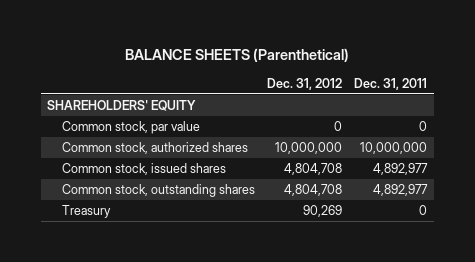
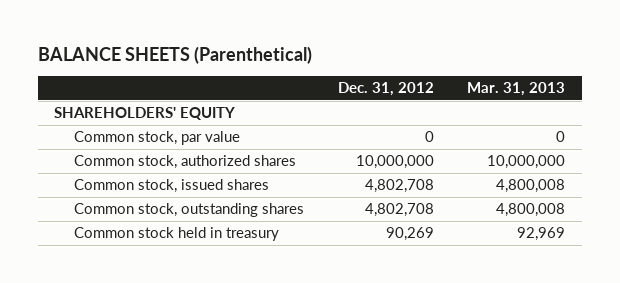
[354,77,428,90] Dec. 31, 2011 -> none
none -> [467,82,566,97] Mar. 31, 2013
[284,162,343,175] 4,804,708 -> [364,179,434,194] 4,802,708
[284,183,343,196] 4,804,708 -> [364,203,434,218] 4,802,708
[61,204,111,218] Treasury -> [74,227,280,242] Common stock held in treasury

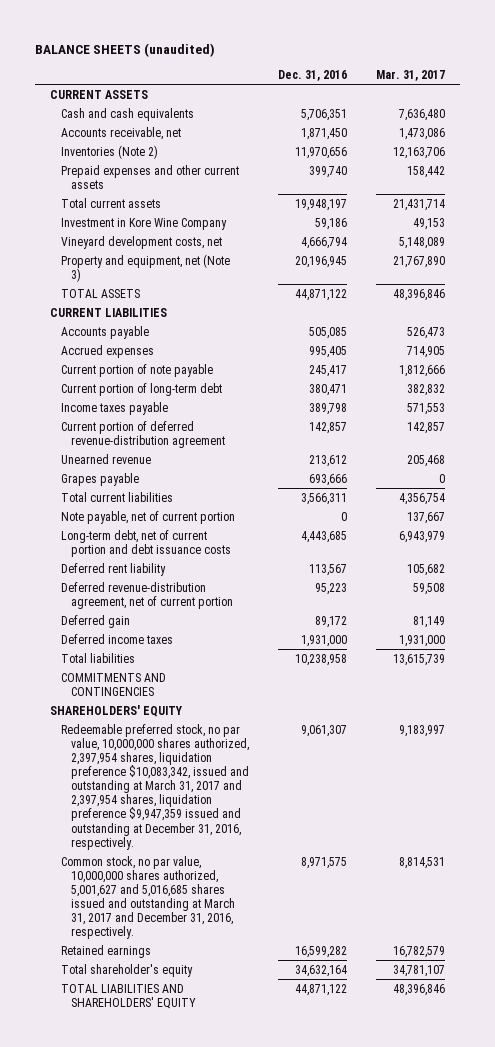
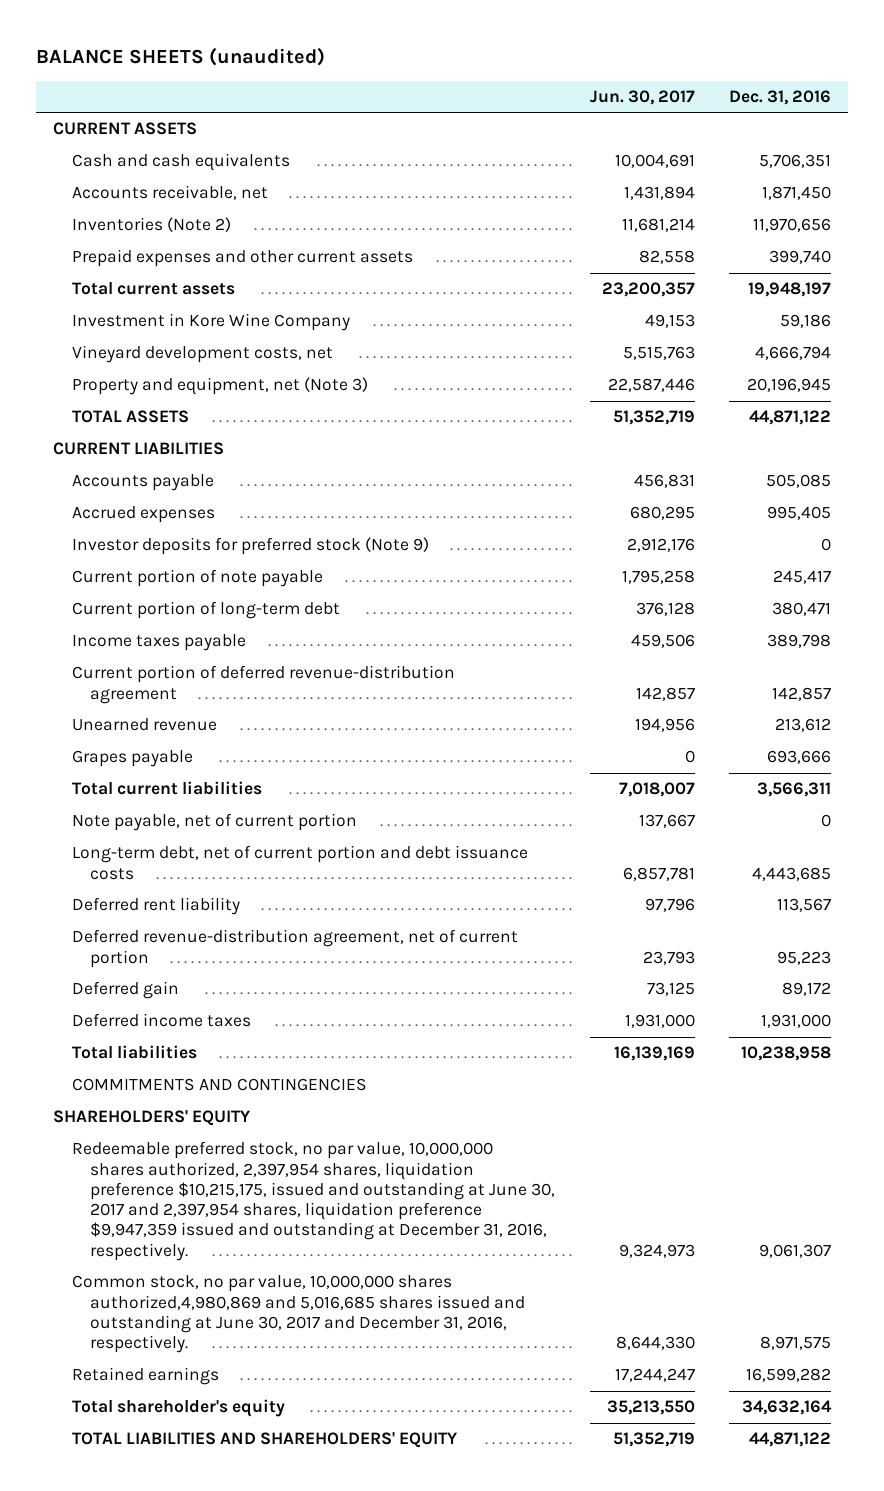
[376,70,446,82] Mar. 31, 2017 -> none
none -> [589,89,695,105] Jun. 30, 2017
none -> [71,537,429,556] Investor deposits for preferred stock (Note 9)
[60,723,250,850] Redeemable preferred stock, no par value, 10,000,000 shares authorized, 2,397,954 shares, liquidation preference $10,083,342, issued and outstanding at March 31, 2017 and 2,397,954 shares, liquidation preference $9,947,359 issued and outstanding at December 31, 2016, respectively. -> [71,1141,556,1261] Redeemable preferred stock, no par value, 10,000,000 shares authorized, 2,397,954 shares, liquidation preference $10,215,175, issued and outstanding at June 30, 2017 and 2,397,954 shares, liquidation preference $9,947,359 issued and outstanding at December 31, 2016, respectively.
[60,855,236,940] Common stock, no par value, 10,000,000 shares authorized, 5,001,627 and 5,016,685 shares issued and outstanding at March 31, 2017 and December 31, 2016, respectively. -> [71,1275,526,1354] Common stock, no par value, 10,000,000 shares authorized,4,980,869 and 5,016,685 shares issued and outstanding at June 30, 2017 and December 31, 2016, respectively.

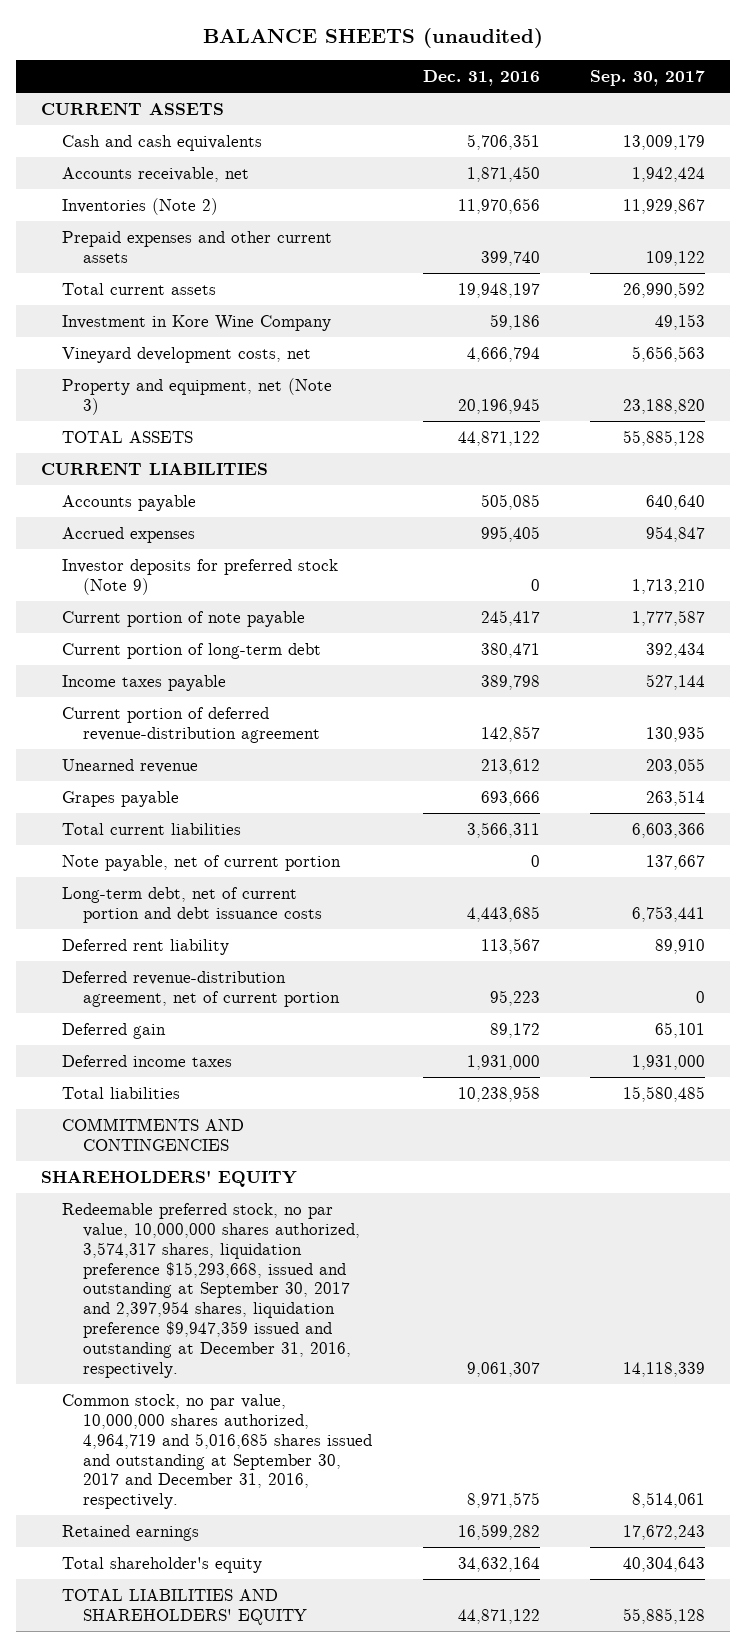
[589,89,695,105] Jun. 30, 2017 -> none
none -> [589,69,705,86] Sep. 30, 2017
[71,1141,556,1261] Redeemable preferred stock, no par value, 10,000,000 shares authorized, 2,397,954 shares, liquidation preference $10,215,175, issued and outstanding at June 30, 2017 and 2,397,954 shares, liquidation preference $9,947,359 issued and outstanding at December 31, 2016, respectively. -> [62,1203,361,1378] Redeemable preferred stock, no par value, 10,000,000 shares authorized, 3,574,317 shares, liquidation preference $15,293,668, issued and outstanding at September 30, 2017 and 2,397,954 shares, liquidation preference $9,947,359 issued and outstanding at December 31, 2016, respectively.
[71,1275,526,1354] Common stock, no par value, 10,000,000 shares authorized,4,980,869 and 5,016,685 shares issued and outstanding at June 30, 2017 and December 31, 2016, respectively. -> [62,1394,373,1510] Common stock, no par value, 10,000,000 shares authorized, 4,964,719 and 5,016,685 shares issued and outstanding at September 30, 2017 and December 31, 2016, respectively.

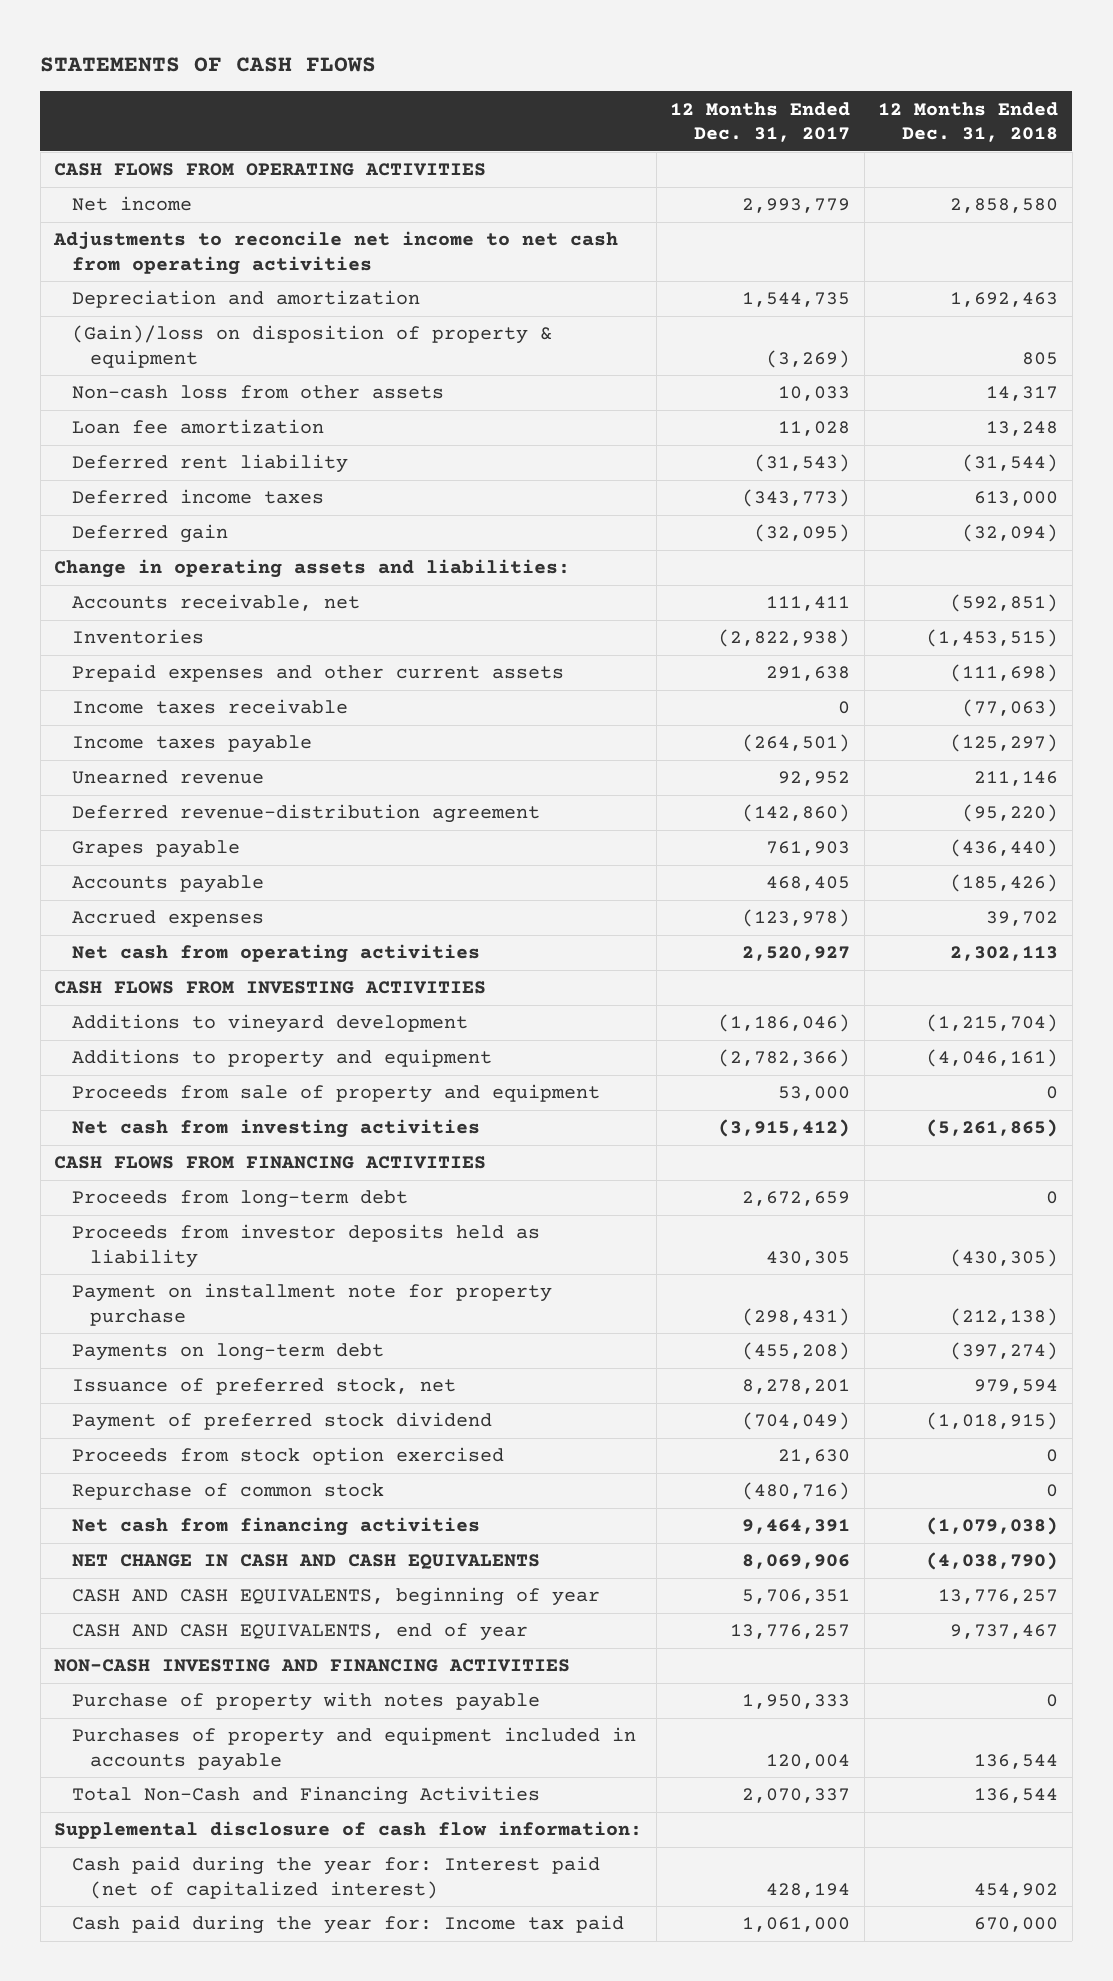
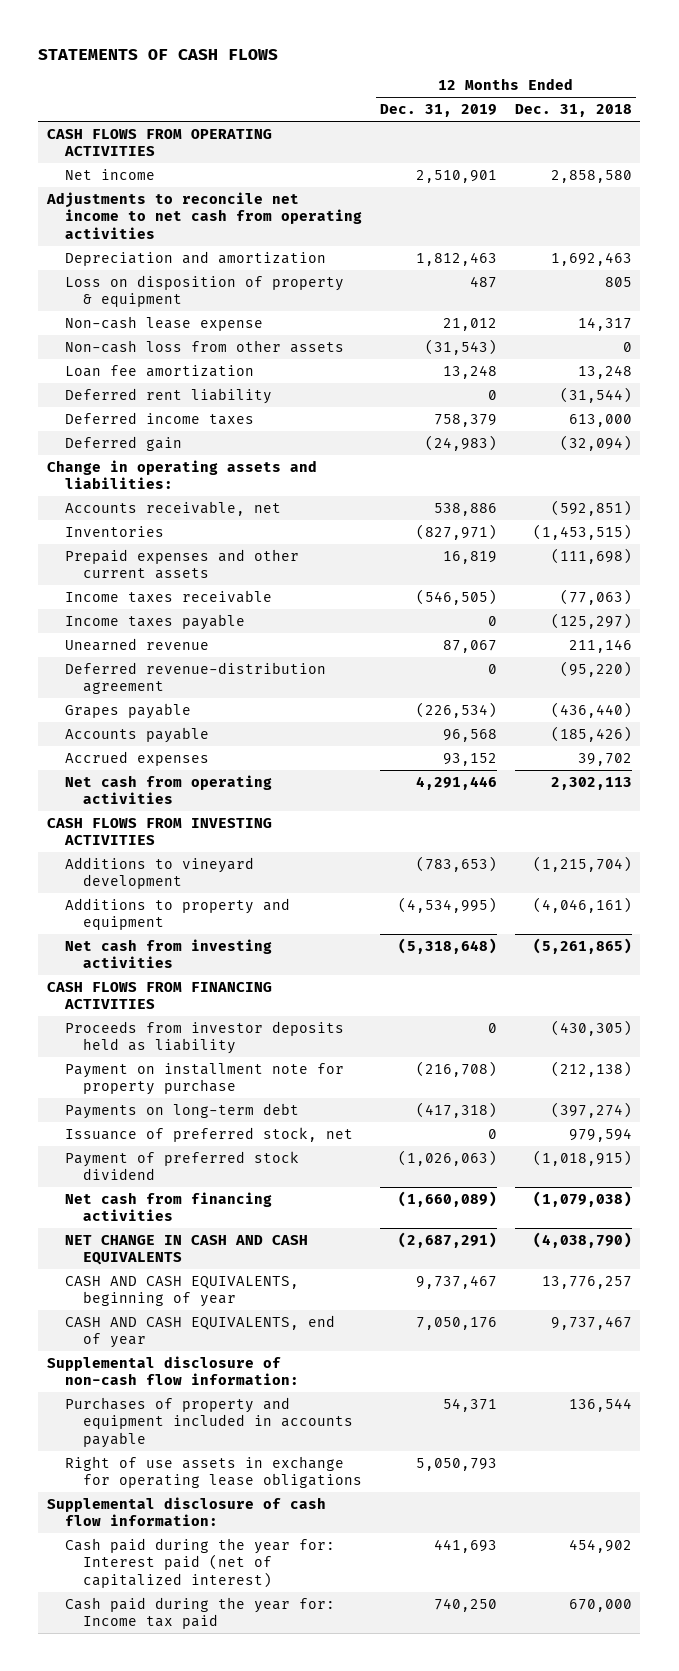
[670,101,851,142] 12 Months Ended Dec. 31, 2017 -> none
none -> [380,104,498,118] Dec. 31, 2019
[72,325,553,368] (Gain)/loss on disposition of property & equipment -> [65,274,345,308] Loss on disposition of property & equipment
none -> [65,315,264,331] Non-cash lease expense
[986,386,1059,402] 14,317 -> [622,341,632,352] 0
[72,1084,601,1104] Proceeds from sale of property and equipment -> none
[72,1190,409,1209] Proceeds from long-term debt -> none
[72,1447,505,1466] Proceeds from stock option exercised -> none
[72,1483,385,1501] Repurchase of common stock -> none
[72,1692,541,1712] Purchase of property with notes payable -> none
[54,1659,571,1673] NON-CASH INVESTING AND FINANCING ACTIVITIES -> [47,1355,300,1386] Supplemental disclosure of non-cash flow information:
[72,1786,541,1806] Total Non-Cash and Financing Activities -> none
none -> [65,1455,363,1489] Right of use assets in exchange for operating lease obligations

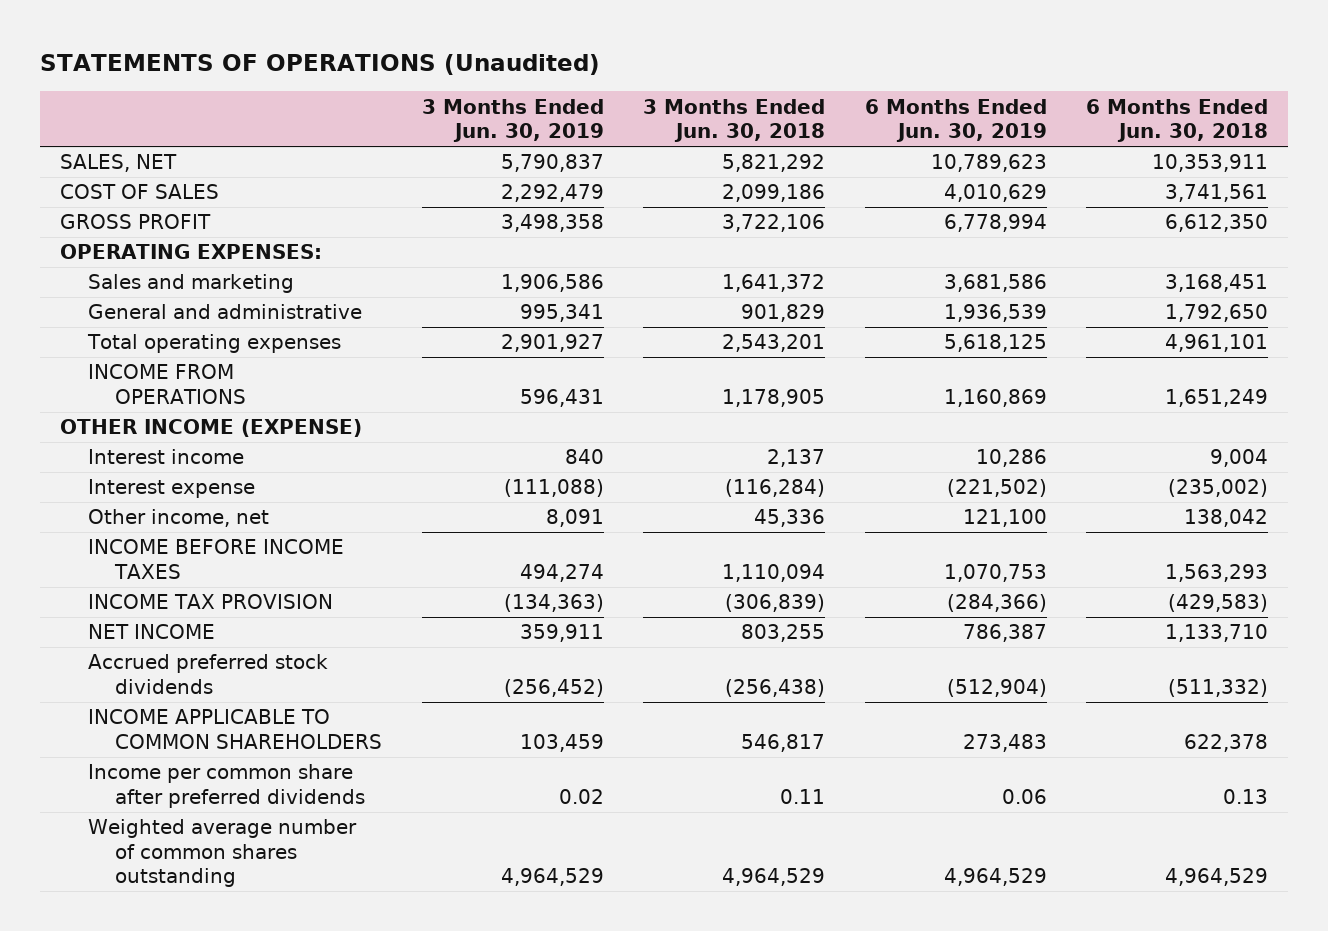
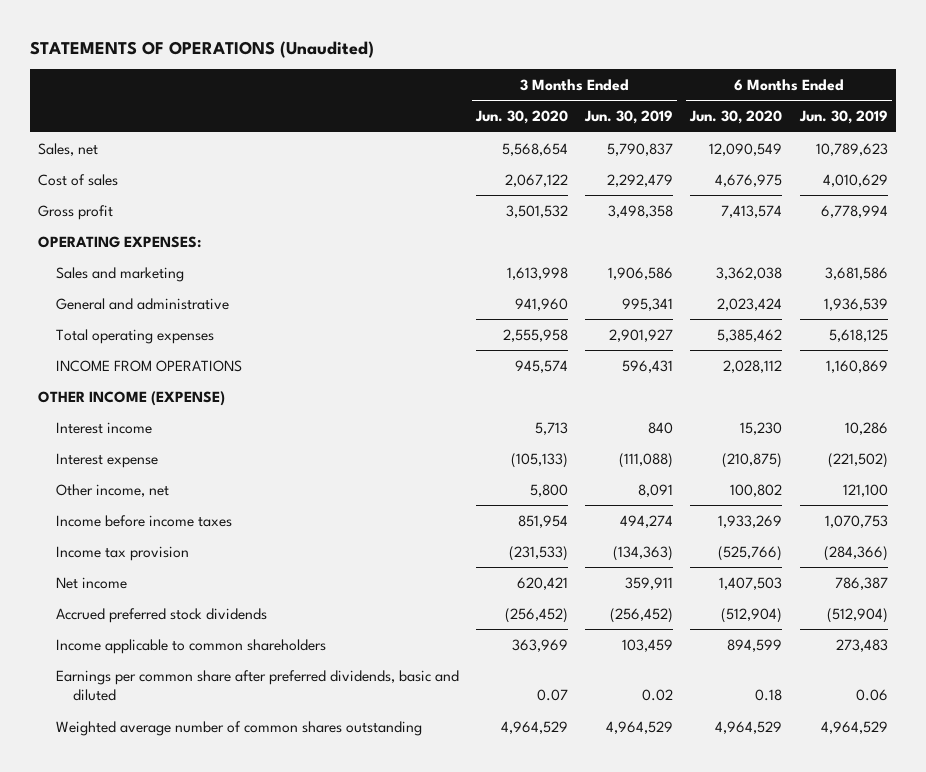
[643,98,826,143] 3 Months Ended Jun. 30, 2018 -> none
[1085,98,1268,143] 6 Months Ended Jun. 30, 2018 -> none
none -> [474,110,568,125] Jun. 30, 2020
none -> [689,110,783,125] Jun. 30, 2020
[59,154,177,173] SALES, NET -> [38,142,99,156] Sales, net
[59,184,219,200] COST OF SALES -> [38,173,119,186] Cost of sales
[59,214,211,230] GROSS PROFIT -> [38,204,114,220] Gross profit
[87,539,344,579] INCOME BEFORE INCOME TAXES -> [55,514,232,527] Income before income taxes
[87,594,333,610] INCOME TAX PROVISION -> [55,545,189,561] Income tax provision
[87,624,215,640] NET INCOME -> [55,576,127,589] Net income
[87,709,383,749] INCOME APPLICABLE TO COMMON SHAREHOLDERS -> [55,638,326,654] Income applicable to common shareholders
[87,764,366,808] Income per common share after preferred dividends -> [55,669,459,702] Earnings per common share after preferred dividends, basic and diluted

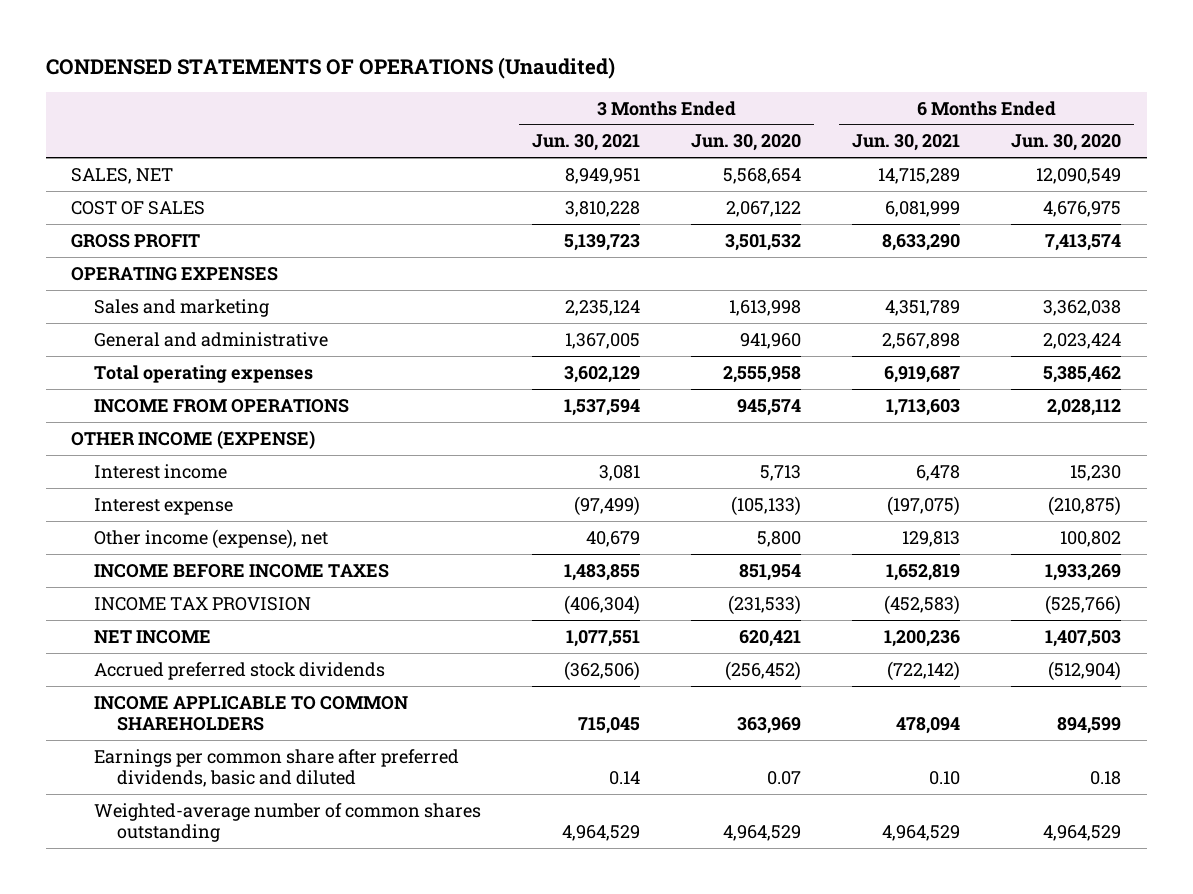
[29,40,374,58] STATEMENTS OF OPERATIONS (Unaudited) -> [46,56,616,79] CONDENSED STATEMENTS OF OPERATIONS (Unaudited)
[584,110,674,125] Jun. 30, 2019 -> none
[798,110,888,125] Jun. 30, 2019 -> none
none -> [532,134,641,152] Jun. 30, 2021
none -> [852,134,961,152] Jun. 30, 2021
[38,142,99,156] Sales, net -> [71,167,174,184] SALES, NET
[38,173,119,186] Cost of sales -> [71,200,206,215] COST OF SALES
[38,204,114,220] Gross profit -> [71,233,201,248] GROSS PROFIT
[38,235,202,248] OPERATING EXPENSES: -> [71,266,279,281] OPERATING EXPENSES
[55,483,169,497] Other income, net -> [94,528,329,549] Other income (expense), net
[55,514,232,527] Income before income taxes -> [94,563,390,578] INCOME BEFORE INCOME TAXES
[55,545,189,561] Income tax provision -> [94,596,312,611] INCOME TAX PROVISION
[55,576,127,589] Net income -> [94,629,212,644] NET INCOME
[55,638,326,654] Income applicable to common shareholders -> [94,695,409,732] INCOME APPLICABLE TO COMMON SHAREHOLDERS
[55,720,422,736] Weighted average number of common shares outstanding -> [94,802,482,843] Weighted-average number of common shares outstanding

